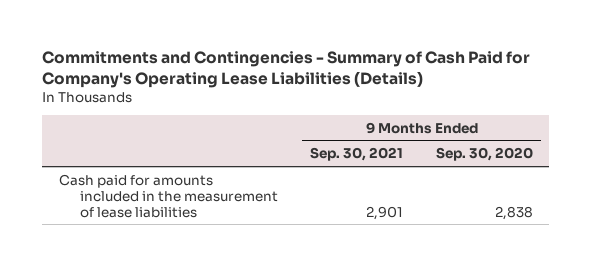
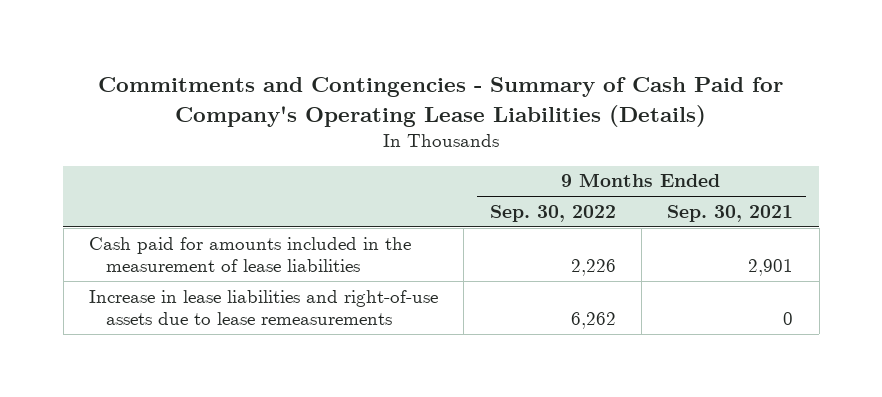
[436,147,534,162] Sep. 30, 2020 -> none
none -> [489,204,616,222] Sep. 30, 2022
none -> [89,289,439,325] Increase in lease liabilities and right-of-use assets due to lease remeasurements

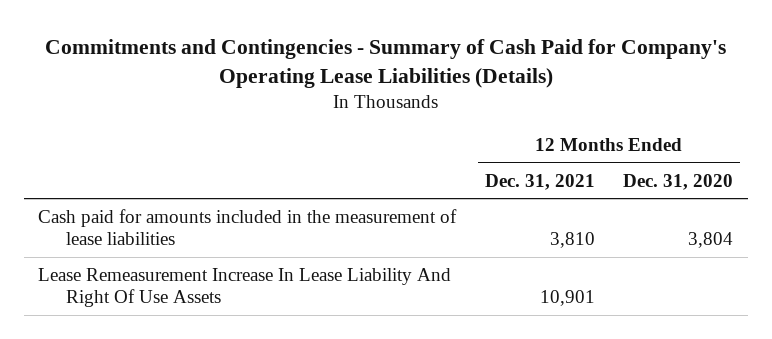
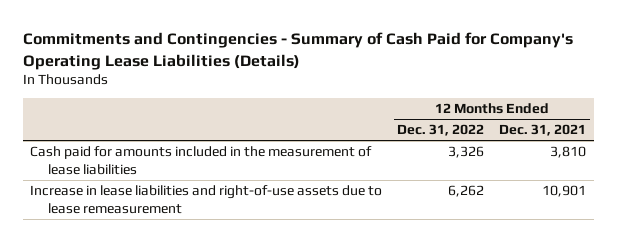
[623,173,734,190] Dec. 31, 2020 -> none
none -> [397,124,485,137] Dec. 31, 2022
[38,267,452,308] Lease Remeasurement Increase In Lease Liability And Right Of Use Assets -> [30,184,383,214] Increase in lease liabilities and right-of-use assets due to lease remeasurement

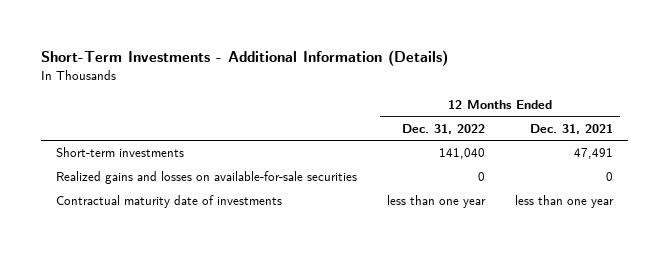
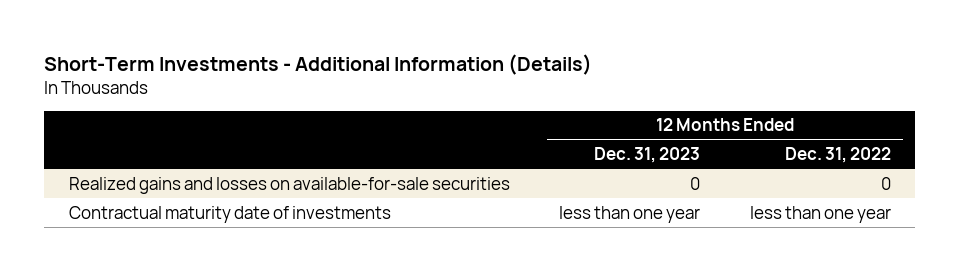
[529,124,613,135] Dec. 31, 2021 -> none
none -> [594,147,701,164] Dec. 31, 2023
[56,147,185,158] Short-term investments -> none

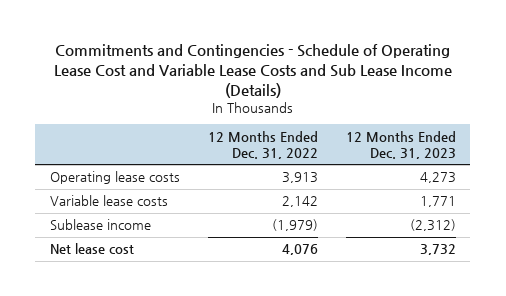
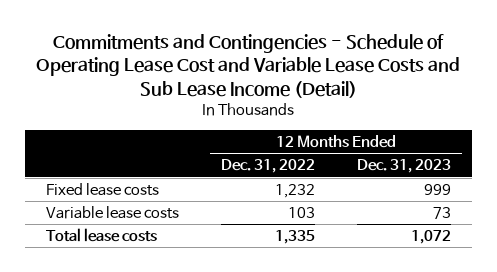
[53,44,452,98] Commitments and Contingencies - Schedule of Operating Lease Cost and Variable Lease Costs and Sub Lease Income (Details) -> [36,33,461,98] Commitments and Contingencies - Schedule of Operating Lease Cost and Variable Lease Costs and Sub Lease Income (Detail)
[49,219,151,231] Sublease income -> none
[49,171,180,185] Operating lease costs -> [45,183,159,197] Fixed lease costs
[281,172,318,184] 3,913 -> [274,184,315,199] 1,232
[420,172,457,184] 4,273 -> [424,184,452,196] 999
[281,196,318,208] 2,142 -> [287,207,315,219] 103
[420,196,457,208] 1,771 -> [433,207,452,220] 73
[49,243,134,255] Net lease cost -> [45,228,157,243] Total lease costs
[281,244,318,256] 4,076 -> [274,230,315,245] 1,335
[420,244,457,256] 3,732 -> [411,230,452,245] 1,072

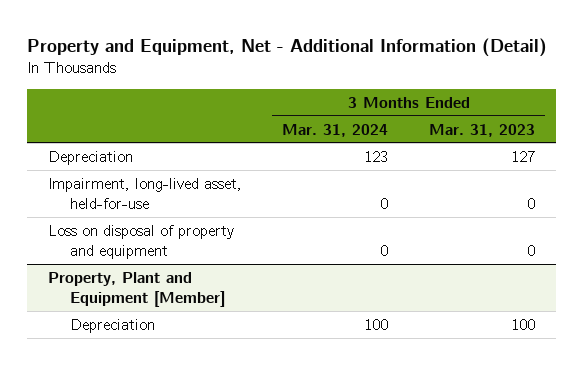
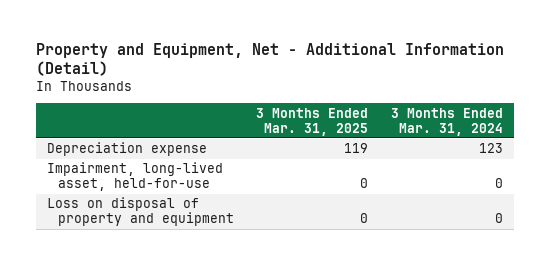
[429,123,536,137] Mar. 31, 2023 -> none
none -> [256,107,369,136] 3 Months Ended Mar. 31, 2025
[47,150,133,165] Depreciation -> [46,142,207,157] Depreciation expense
[47,271,226,307] Property, Plant and Equipment [Member] -> none
[70,318,156,333] Depreciation -> none

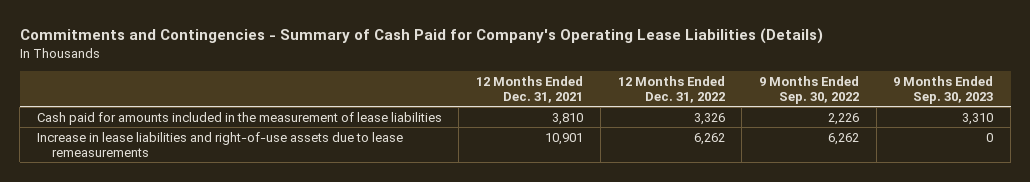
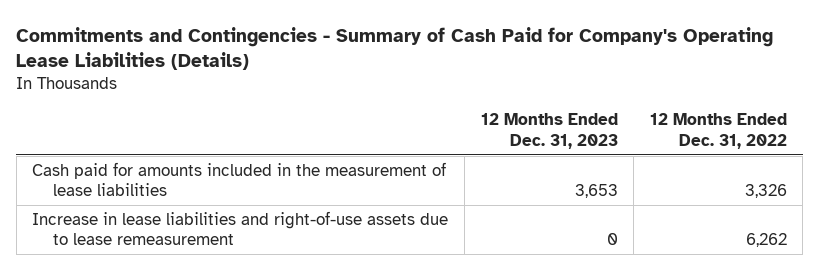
[476,75,584,104] 12 Months Ended Dec. 31, 2021 -> none
[759,75,860,105] 9 Months Ended Sep. 30, 2022 -> none
[893,75,994,105] 9 Months Ended Sep. 30, 2023 -> none
none -> [480,113,618,149] 12 Months Ended Dec. 31, 2023
[36,131,403,157] Increase in lease liabilities and right-of-use assets due to lease remeasurements -> [32,210,449,246] Increase in lease liabilities and right-of-use assets due to lease remeasurement

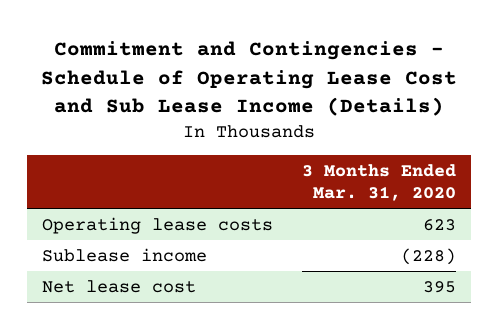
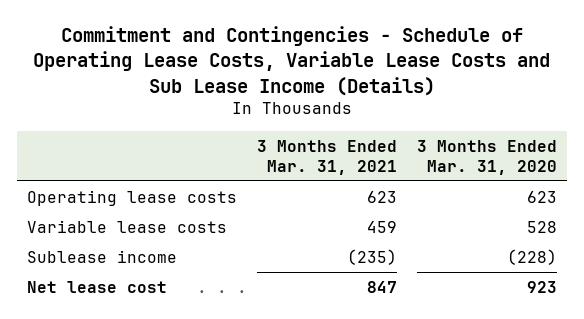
[40,41,457,117] Commitment and Contingencies - Schedule of Operating Lease Cost and Sub Lease Income (Details) -> [32,26,550,96] Commitment and Contingencies - Schedule of Operating Lease Costs, Variable Lease Costs and Sub Lease Income (Details)
none -> [256,139,397,175] 3 Months Ended Mar. 31, 2021
none -> [26,220,227,234] Variable lease costs
[423,280,457,293] 395 -> [526,281,557,294] 923

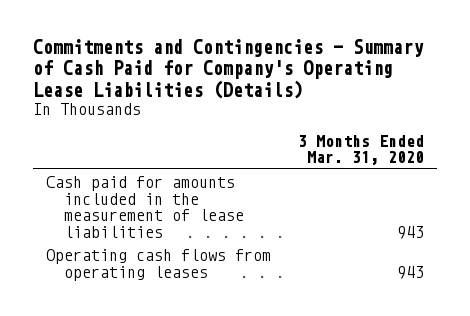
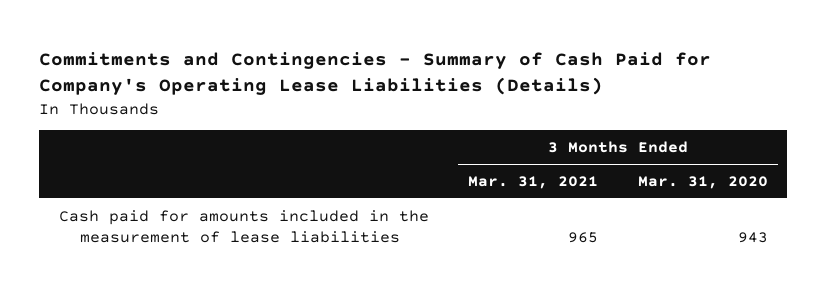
none -> [468,176,599,190] Mar. 31, 2021
[46,249,272,281] Operating cash flows from operating leases -> none

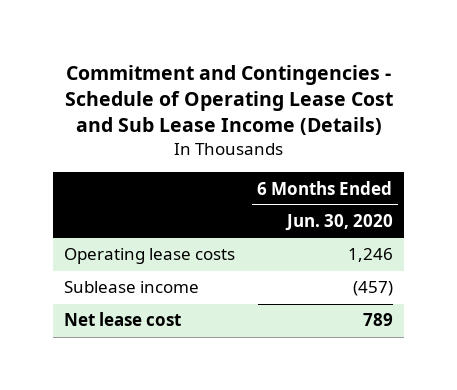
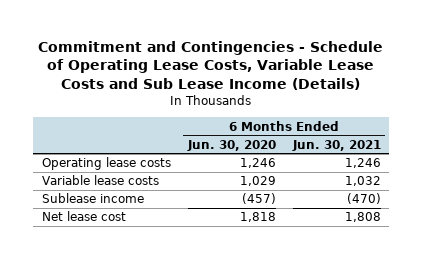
[64,64,393,136] Commitment and Contingencies - Schedule of Operating Lease Cost and Sub Lease Income (Details) -> [38,40,384,91] Commitment and Contingencies - Schedule of Operating Lease Costs, Variable Lease Costs and Sub Lease Income (Details)
none -> [291,139,381,151] Jun. 30, 2021
none -> [41,175,159,186] Variable lease costs
[362,313,393,327] 789 -> [239,212,276,223] 1,818

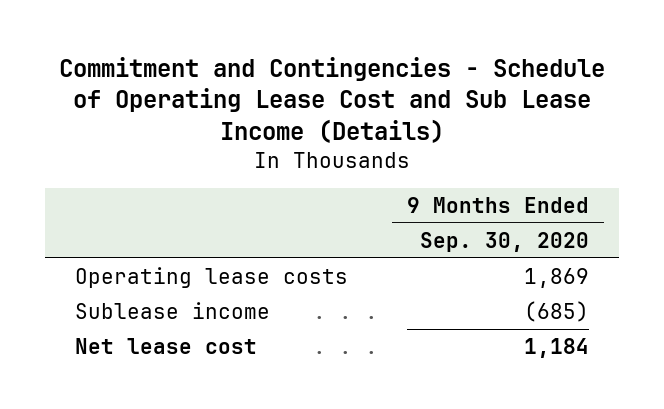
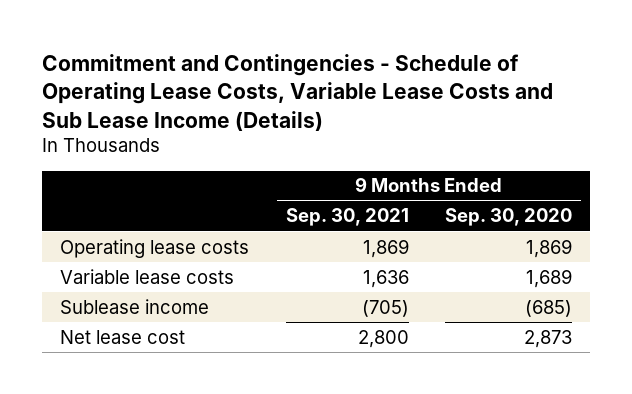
[59,56,606,144] Commitment and Contingencies - Schedule of Operating Lease Cost and Sub Lease Income (Details) -> [42,53,554,131] Commitment and Contingencies - Schedule of Operating Lease Costs, Variable Lease Costs and Sub Lease Income (Details)
none -> [285,208,409,227] Sep. 30, 2021
none -> [60,268,235,284] Variable lease costs
[524,337,590,358] 1,184 -> [523,329,572,348] 2,873

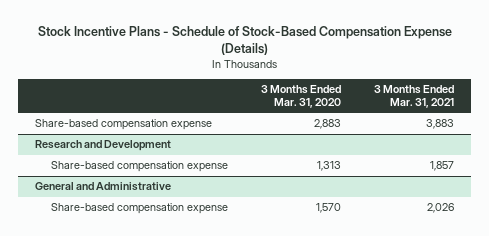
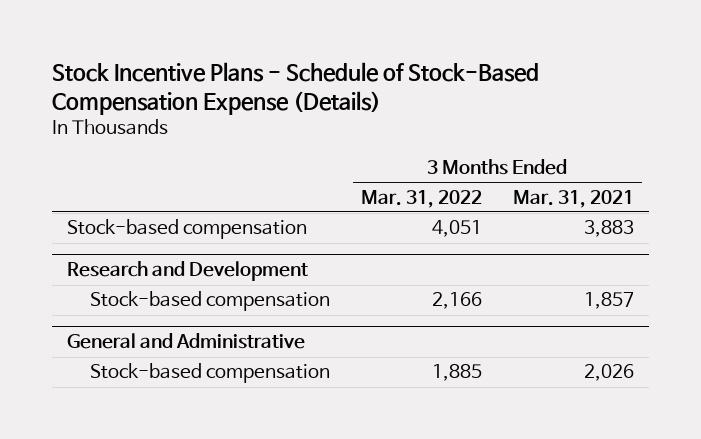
[261,85,342,109] 3 Months Ended Mar. 31, 2020 -> none
none -> [361,189,483,208] Mar. 31, 2022
[34,119,212,131] Share-based compensation expense -> [66,219,307,240] Stock-based compensation
[51,161,229,173] Share-based compensation expense -> [90,291,331,312] Stock-based compensation
[51,203,229,215] Share-based compensation expense -> [90,363,331,384] Stock-based compensation

